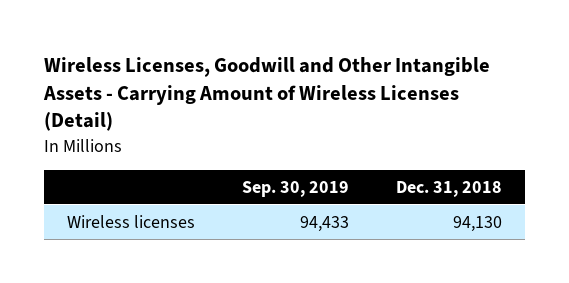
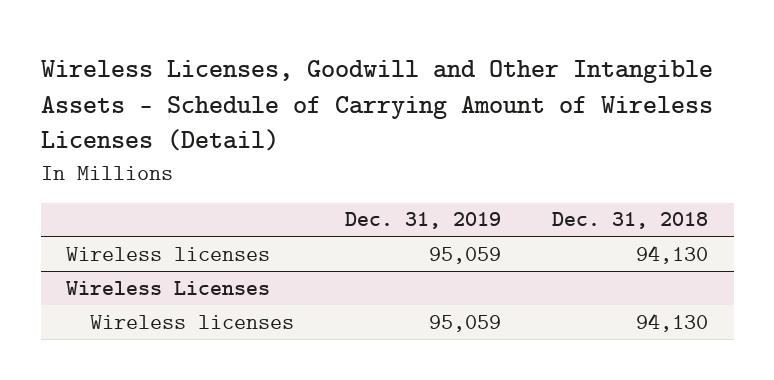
[42,56,490,132] Wireless Licenses, Goodwill and Other Intangible Assets - Carrying Amount of Wireless Licenses (Detail) -> [40,59,713,152] Wireless Licenses, Goodwill and Other Intangible Assets - Schedule of Carrying Amount of Wireless Licenses (Detail)
[241,180,349,197] Sep. 30, 2019 -> none
none -> [345,212,502,230] Dec. 31, 2019
none -> [66,280,271,295] Wireless Licenses
none -> [90,314,295,329] Wireless licenses

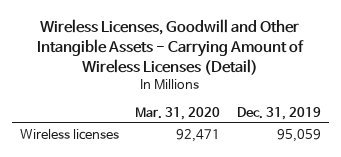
[40,59,713,152] Wireless Licenses, Goodwill and Other Intangible Assets - Schedule of Carrying Amount of Wireless Licenses (Detail) -> [37,18,305,75] Wireless Licenses, Goodwill and Other Intangible Assets - Carrying Amount of Wireless Licenses (Detail)
[552,212,709,230] Dec. 31, 2018 -> none
none -> [135,107,221,121] Mar. 31, 2020
[66,280,271,295] Wireless Licenses -> none
[90,314,295,329] Wireless licenses -> none

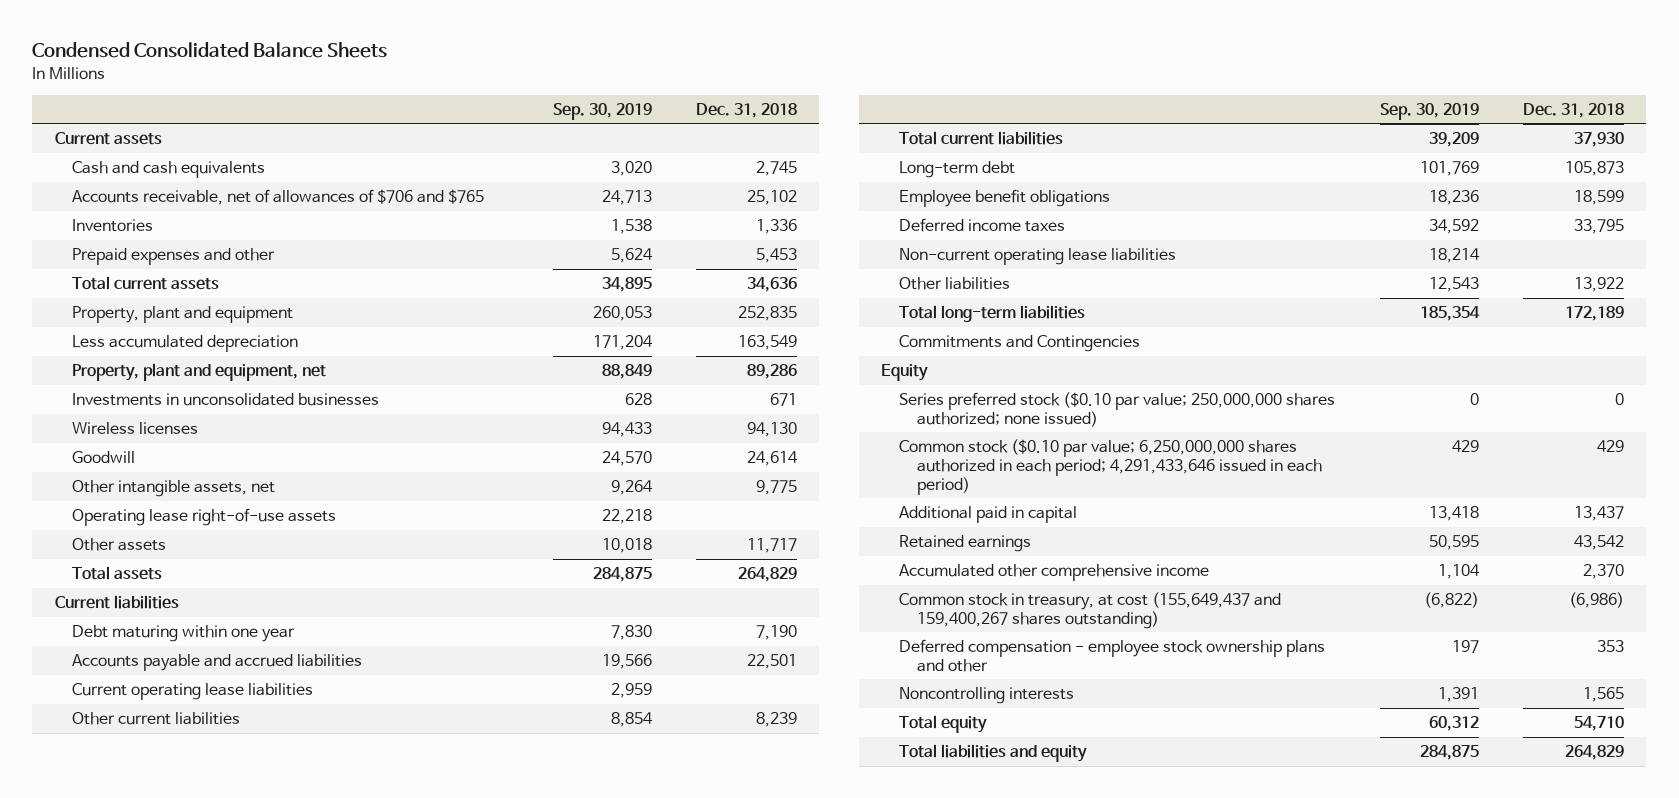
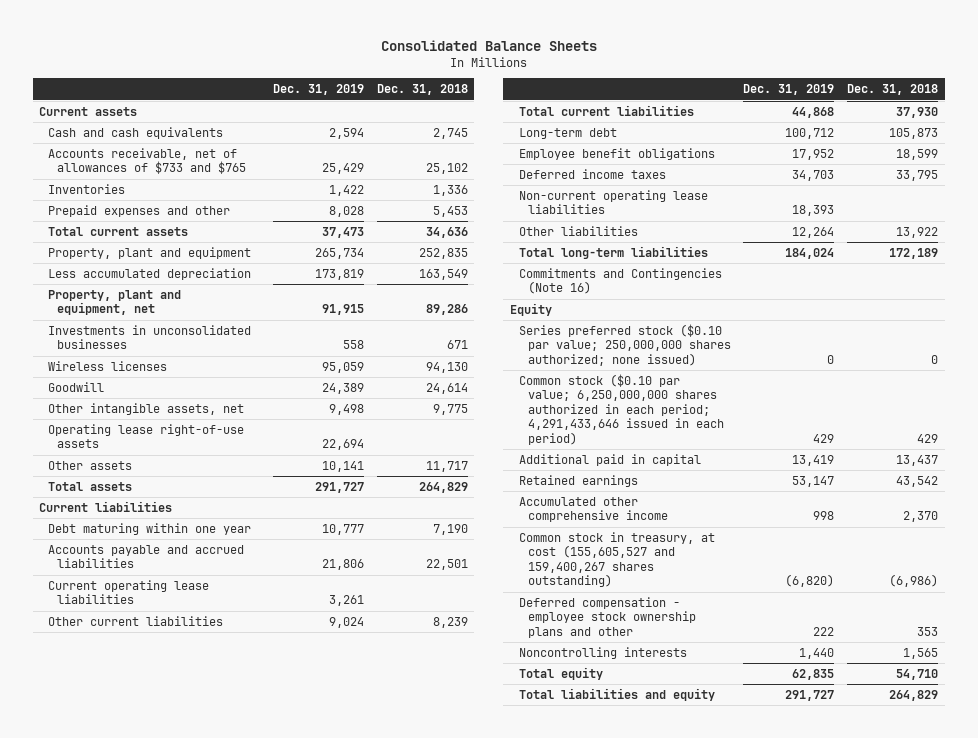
[32,42,388,59] Condensed Consolidated Balance Sheets -> [380,39,597,51] Consolidated Balance Sheets
[552,102,652,120] Sep. 30, 2019 -> none
none -> [272,84,364,96] Dec. 31, 2019
[72,189,485,206] Accounts receivable, net of allowances of $706 and $765 -> [48,147,247,175] Accounts receivable, net of allowances of $733 and $765
[899,335,1141,353] Commitments and Contingencies -> [518,267,722,295] Commitments and Contingencies (Note 16)
[899,592,1282,629] Common stock in treasury, at cost (155,649,437 and 159,400,267 shares outstanding) -> [518,531,715,588] Common stock in treasury, at cost (155,605,527 and 159,400,267 shares outstanding)

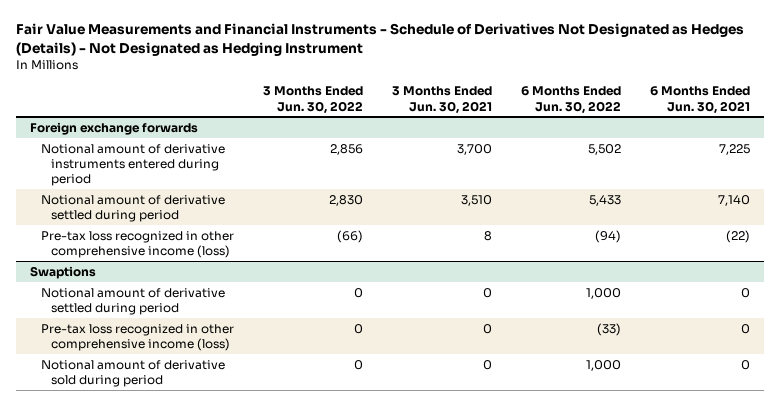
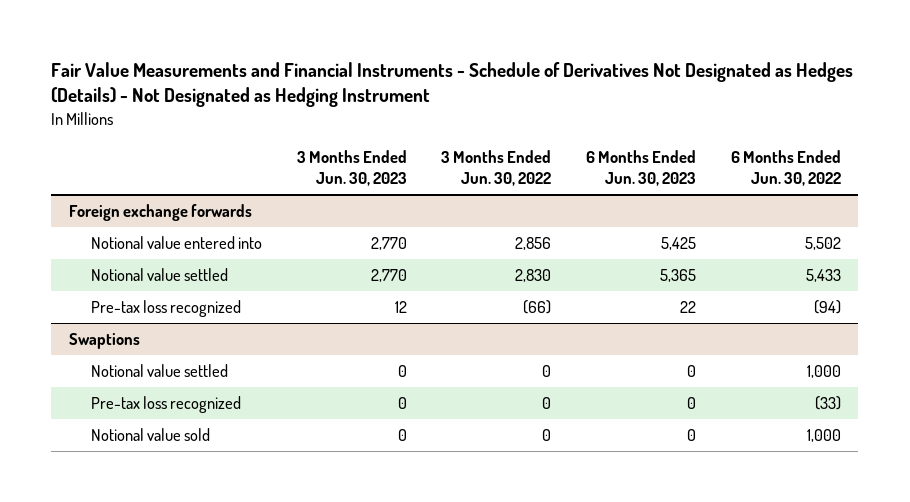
[391,86,492,114] 3 Months Ended Jun. 30, 2021 -> none
[649,86,750,114] 6 Months Ended Jun. 30, 2021 -> none
none -> [296,150,407,186] 3 Months Ended Jun. 30, 2023
none -> [586,150,697,186] 6 Months Ended Jun. 30, 2023
[40,143,225,187] Notional amount of derivative instruments entered during period -> [90,236,262,250] Notional value entered into
[40,194,225,222] Notional amount of derivative settled during period -> [90,268,228,282] Notional value settled
[40,230,234,258] Pre-tax loss recognized in other comprehensive income (loss) -> [90,300,241,318] Pre-tax loss recognized
[40,287,225,315] Notional amount of derivative settled during period -> [90,364,228,378] Notional value settled
[40,323,234,351] Pre-tax loss recognized in other comprehensive income (loss) -> [90,396,241,414] Pre-tax loss recognized
[40,359,225,387] Notional amount of derivative sold during period -> [90,428,210,442] Notional value sold

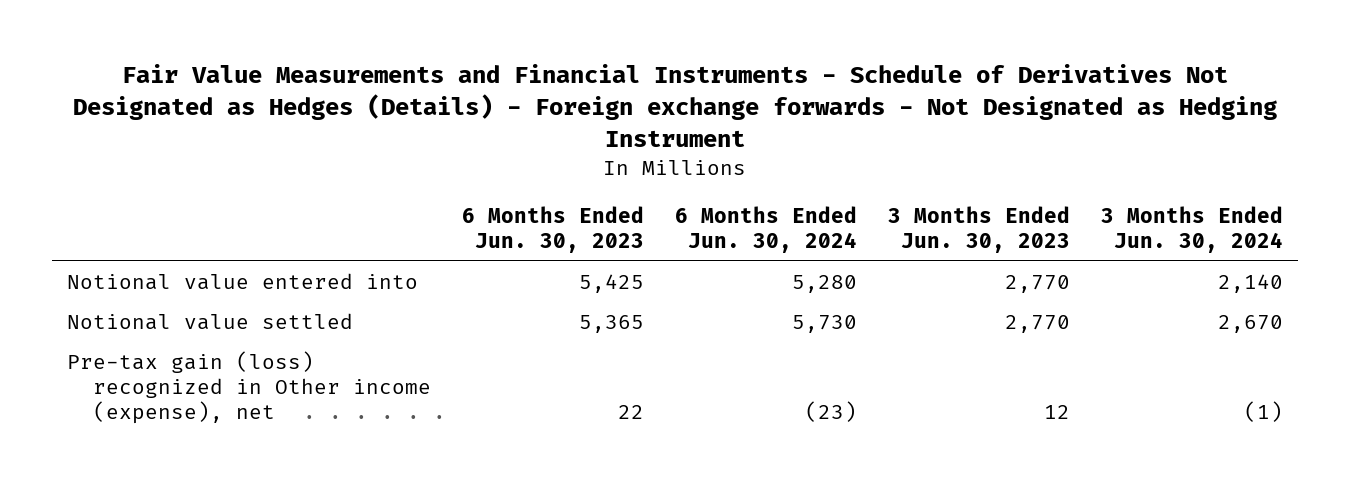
[51,61,854,108] Fair Value Measurements and Financial Instruments - Schedule of Derivatives Not Designated as Hedges (Details) - Not Designated as Hedging Instrument -> [73,64,1278,148] Fair Value Measurements and Financial Instruments - Schedule of Derivatives Not Designated as Hedges (Details) - Foreign exchange forwards - Not Designated as Hedging Instrument
[441,150,552,186] 3 Months Ended Jun. 30, 2022 -> none
[731,150,842,186] 6 Months Ended Jun. 30, 2022 -> none
none -> [674,205,857,253] 6 Months Ended Jun. 30, 2024
none -> [1100,205,1283,253] 3 Months Ended Jun. 30, 2024
[68,204,252,222] Foreign exchange forwards -> none
[68,333,140,350] Swaptions -> none
[90,364,228,378] Notional value settled -> none
[90,396,241,414] Pre-tax loss recognized -> none
[90,428,210,442] Notional value sold -> none
[90,300,241,318] Pre-tax loss recognized -> [67,351,431,425] Pre-tax gain (loss) recognized in Other income (expense), net

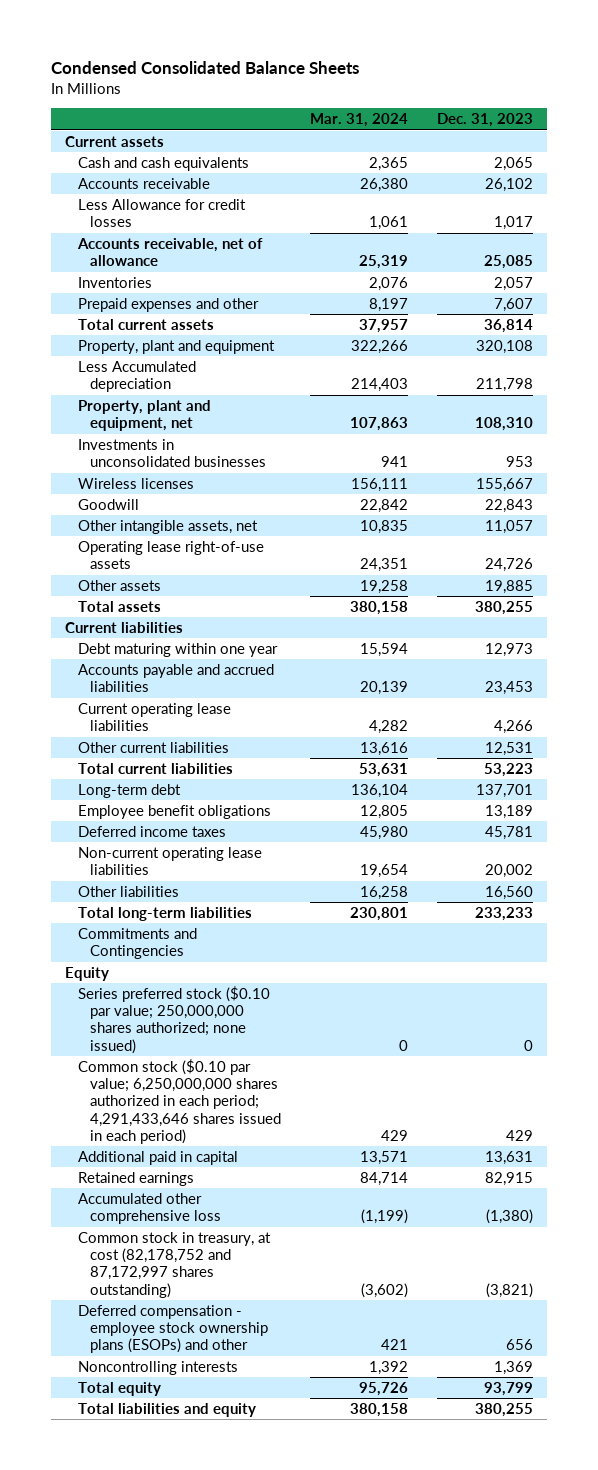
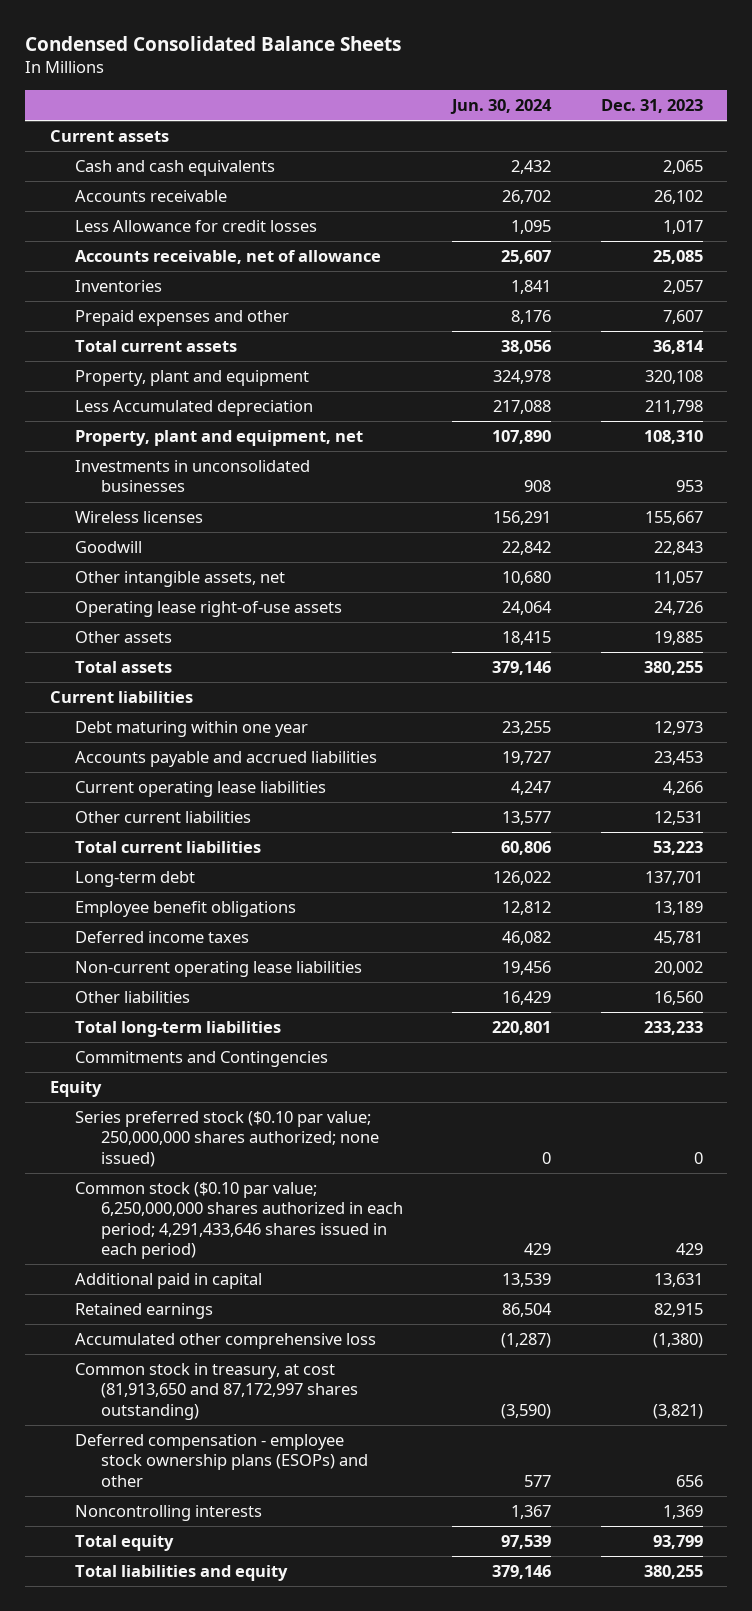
[309,113,408,128] Mar. 31, 2024 -> none
none -> [450,98,553,114] Jun. 30, 2024
[77,1231,271,1298] Common stock in treasury, at cost (82,178,752 and 87,172,997 shares outstanding) -> [75,1363,359,1420] Common stock in treasury, at cost (81,913,650 and 87,172,997 shares outstanding)

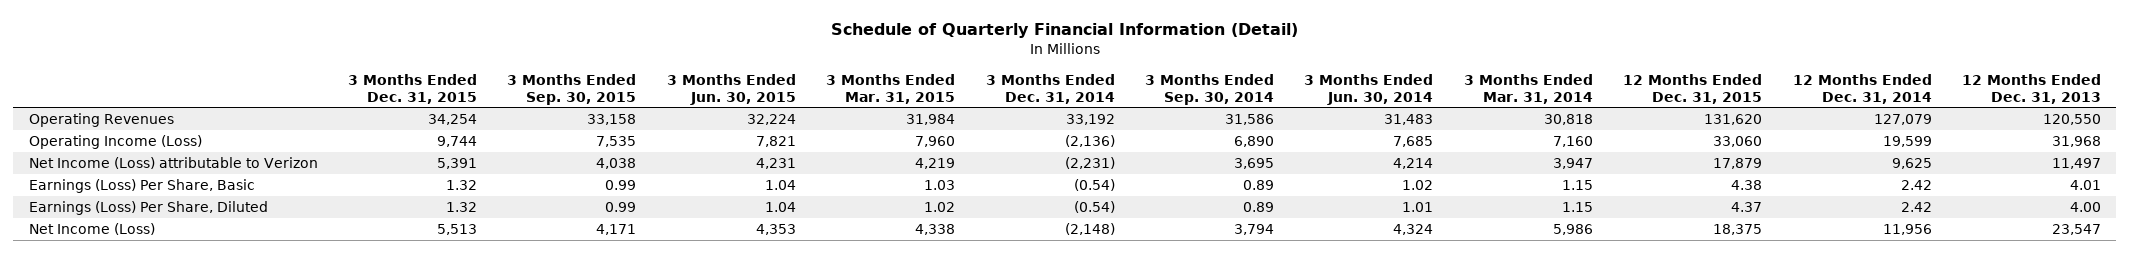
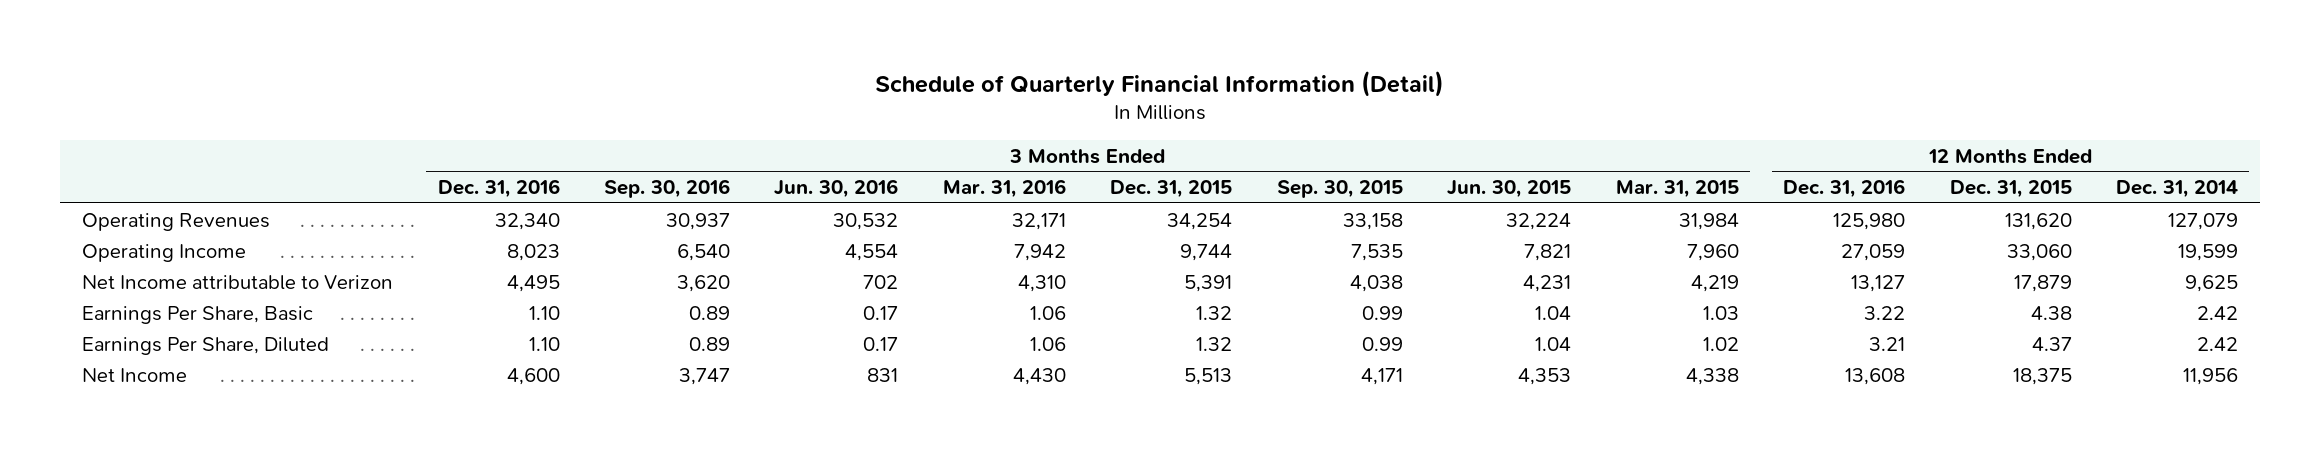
[985,73,1115,104] 3 Months Ended Dec. 31, 2014 -> none
[1144,73,1274,105] 3 Months Ended Sep. 30, 2014 -> none
[1304,73,1434,105] 3 Months Ended Jun. 30, 2014 -> none
[1463,73,1593,104] 3 Months Ended Mar. 31, 2014 -> none
[1961,73,2101,104] 12 Months Ended Dec. 31, 2013 -> none
none -> [437,178,560,198] Dec. 31, 2016
none -> [603,178,730,198] Sep. 30, 2016
none -> [774,178,899,198] Jun. 30, 2016
none -> [942,178,1066,198] Mar. 31, 2016
none -> [1783,178,1906,198] Dec. 31, 2016
[28,134,202,149] Operating Income (Loss) -> [82,243,247,262] Operating Income
[28,156,318,169] Net Income (Loss) attributable to Verizon -> [82,274,394,290] Net Income attributable to Verizon
[28,178,255,193] Earnings (Loss) Per Share, Basic -> [82,305,314,324] Earnings Per Share, Basic
[28,200,268,215] Earnings (Loss) Per Share, Diluted -> [82,336,330,355] Earnings Per Share, Diluted
[28,222,155,235] Net Income (Loss) -> [82,367,188,382] Net Income

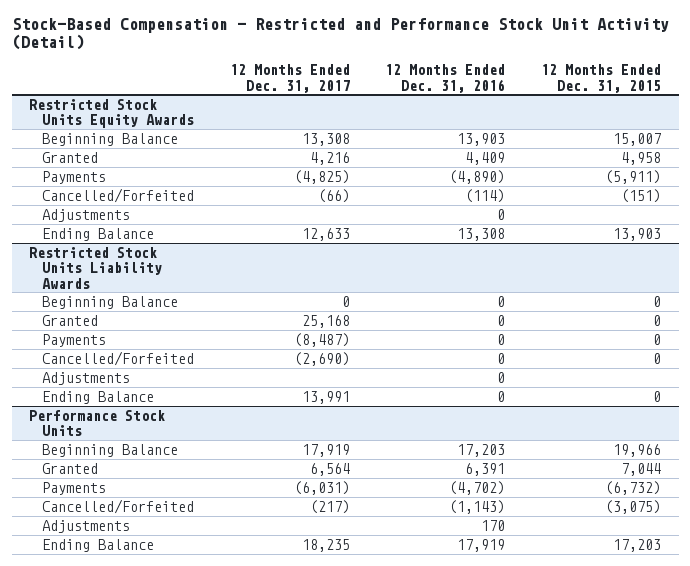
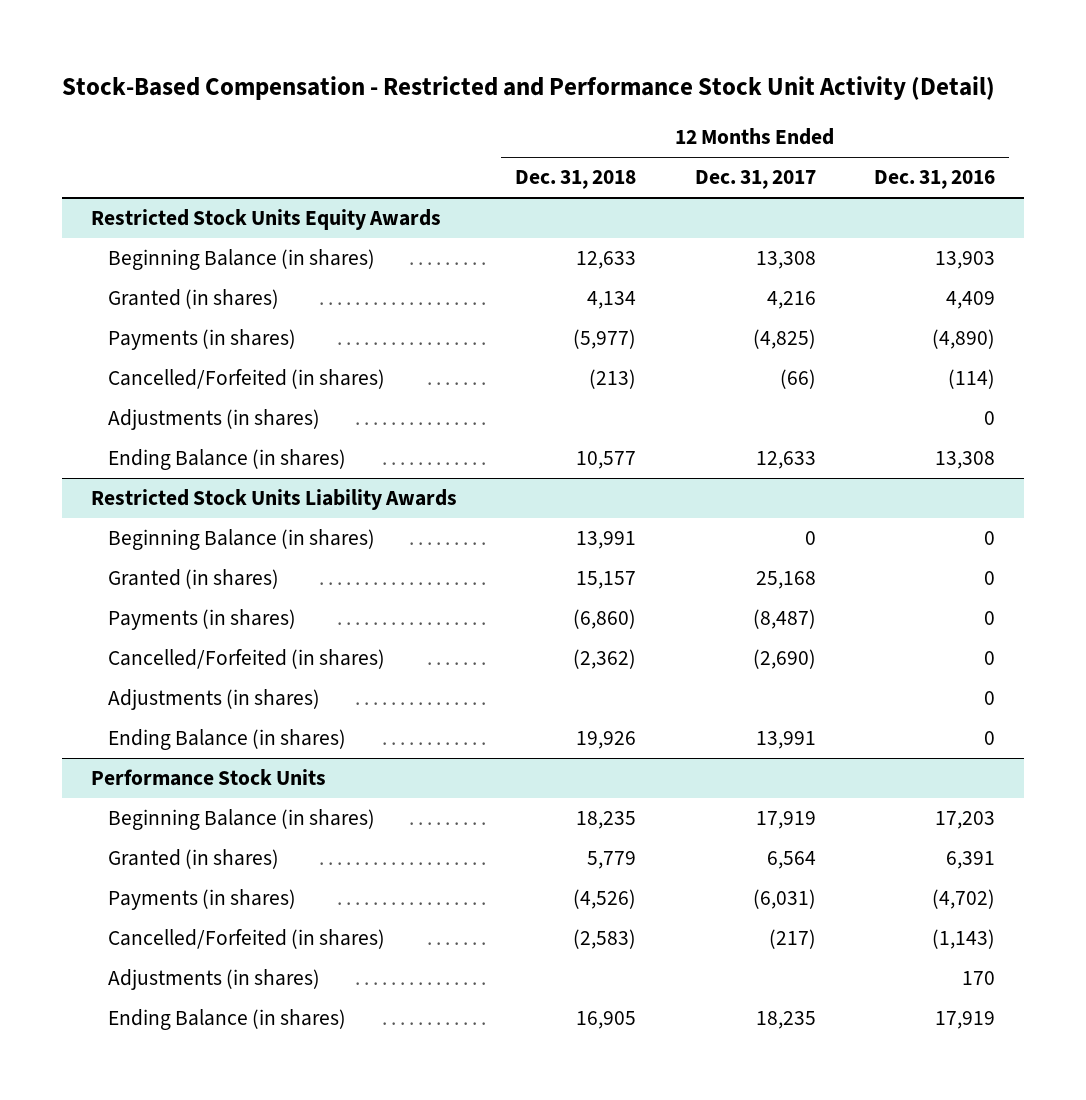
[541,64,662,93] 12 Months Ended Dec. 31, 2015 -> none
none -> [515,170,637,190] Dec. 31, 2018
[42,132,179,146] Beginning Balance -> [107,249,375,271] Beginning Balance (in shares)
[42,151,99,163] Granted -> [107,289,279,310] Granted (in shares)
[42,170,107,184] Payments -> [107,329,296,351] Payments (in shares)
[42,187,195,203] Cancelled/Forfeited -> [107,369,385,390] Cancelled/Forfeited (in shares)
[42,208,131,222] Adjustments -> [107,409,320,431] Adjustments (in shares)
[42,227,155,241] Ending Balance -> [107,449,346,471] Ending Balance (in shares)
[42,295,179,309] Beginning Balance -> [107,529,375,551] Beginning Balance (in shares)
[42,314,99,326] Granted -> [107,569,279,590] Granted (in shares)
[42,333,107,347] Payments -> [107,609,296,631] Payments (in shares)
[42,350,195,366] Cancelled/Forfeited -> [107,649,385,670] Cancelled/Forfeited (in shares)
[42,371,131,385] Adjustments -> [107,689,320,711] Adjustments (in shares)
[42,390,155,404] Ending Balance -> [107,729,346,751] Ending Balance (in shares)
[42,443,179,457] Beginning Balance -> [107,809,375,831] Beginning Balance (in shares)
[42,462,99,474] Granted -> [107,849,279,870] Granted (in shares)
[42,481,107,495] Payments -> [107,889,296,911] Payments (in shares)
[42,498,195,514] Cancelled/Forfeited -> [107,929,385,950] Cancelled/Forfeited (in shares)
[42,519,131,533] Adjustments -> [107,969,320,991] Adjustments (in shares)
[42,538,155,552] Ending Balance -> [107,1009,346,1031] Ending Balance (in shares)

